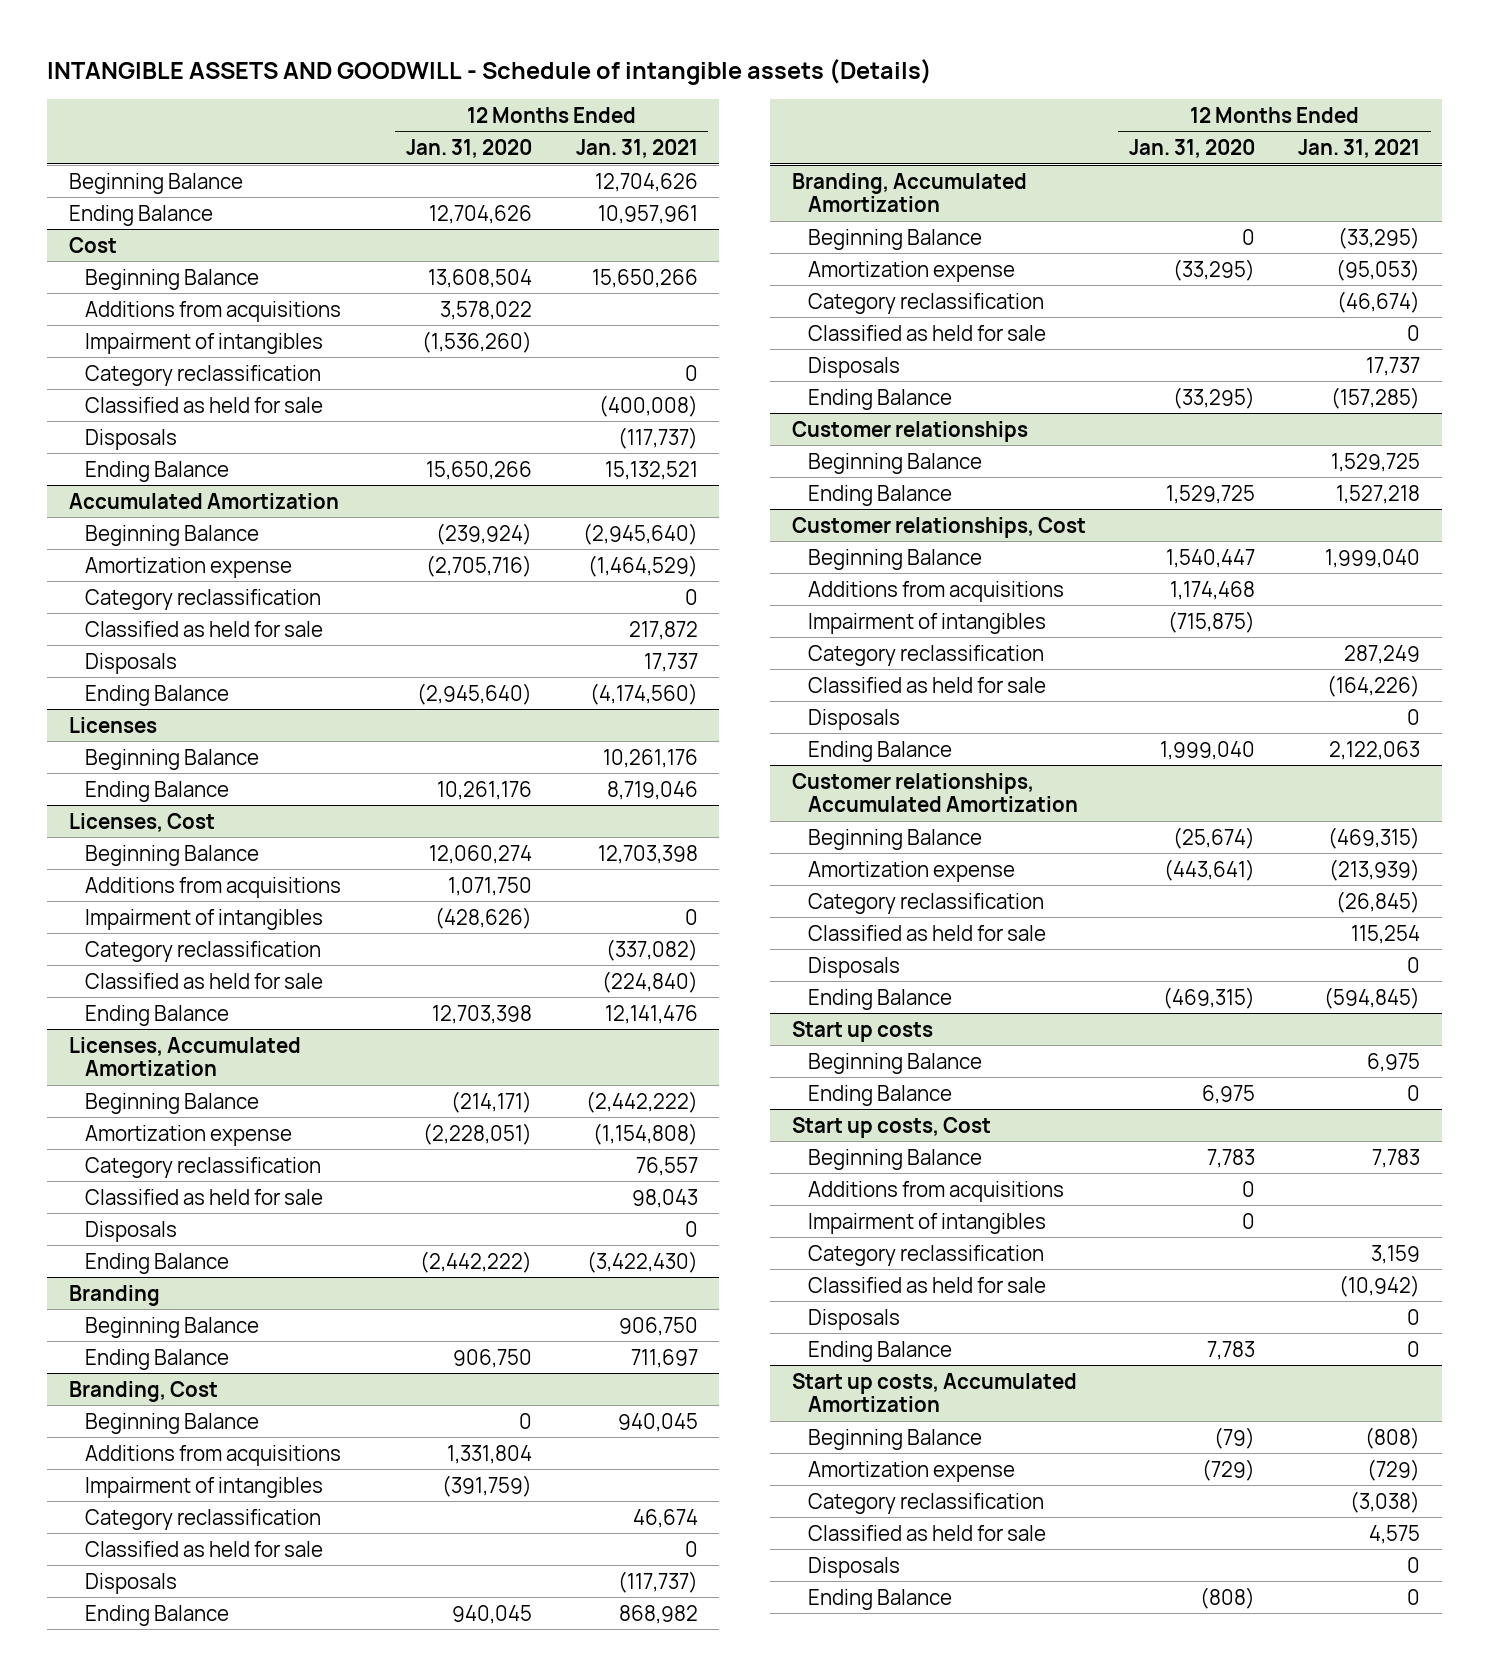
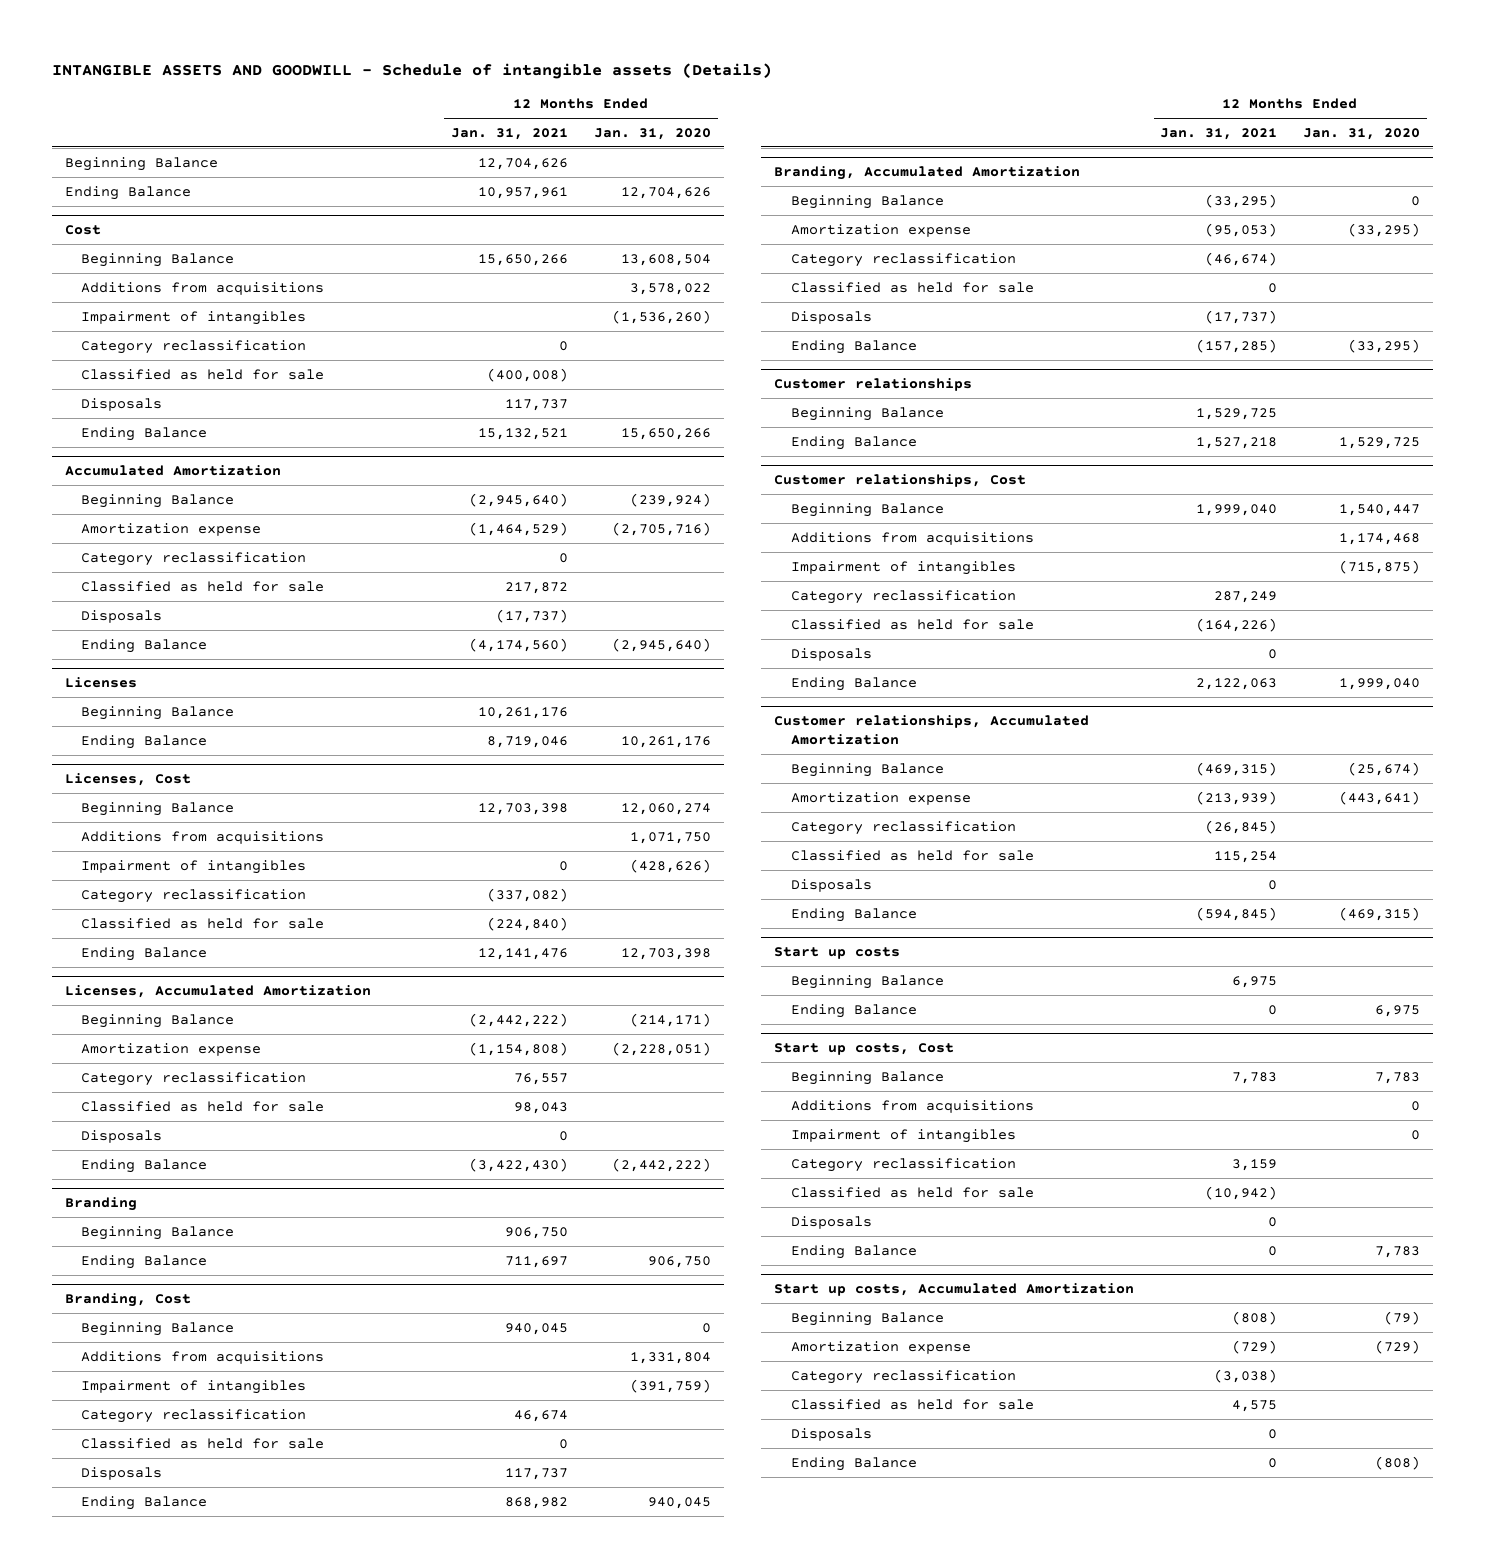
[617,426,698,449] (117,737) -> [504,398,568,411] 117,737
[643,652,698,672] 17,737 -> [495,608,568,623] (17,737)
[617,1570,698,1593] (117,737) -> [504,1467,568,1480] 117,737
[1366,356,1421,376] 17,737 -> [1205,309,1278,324] (17,737)

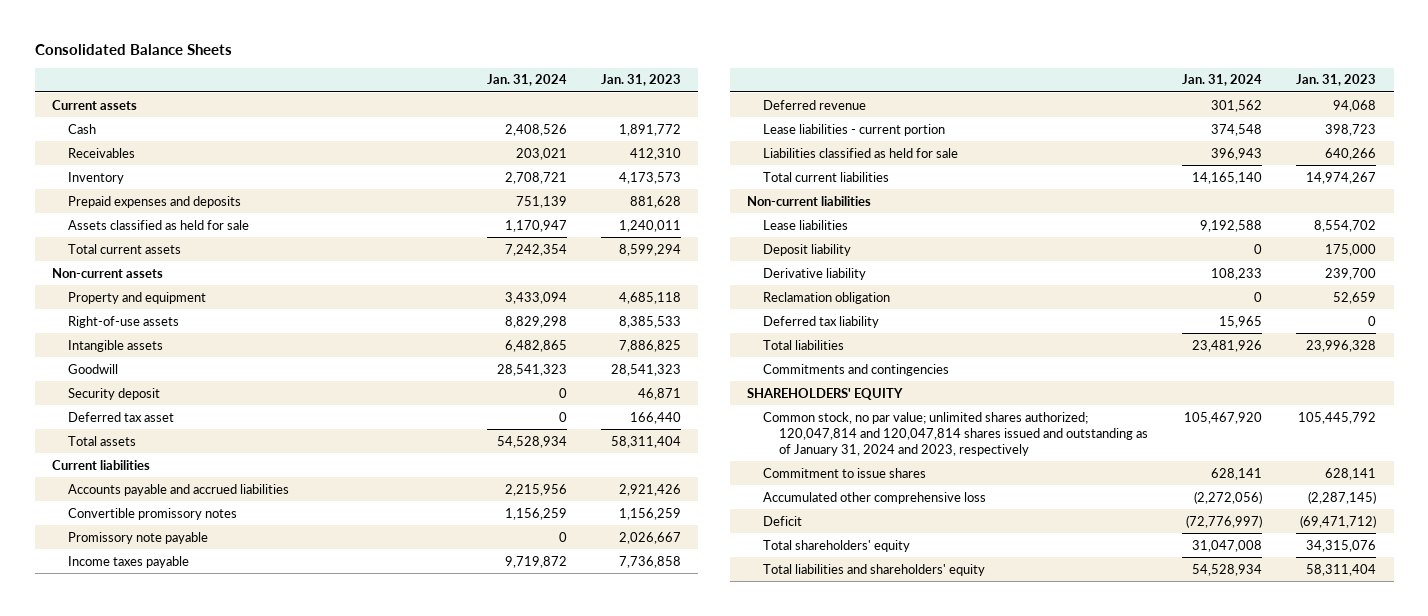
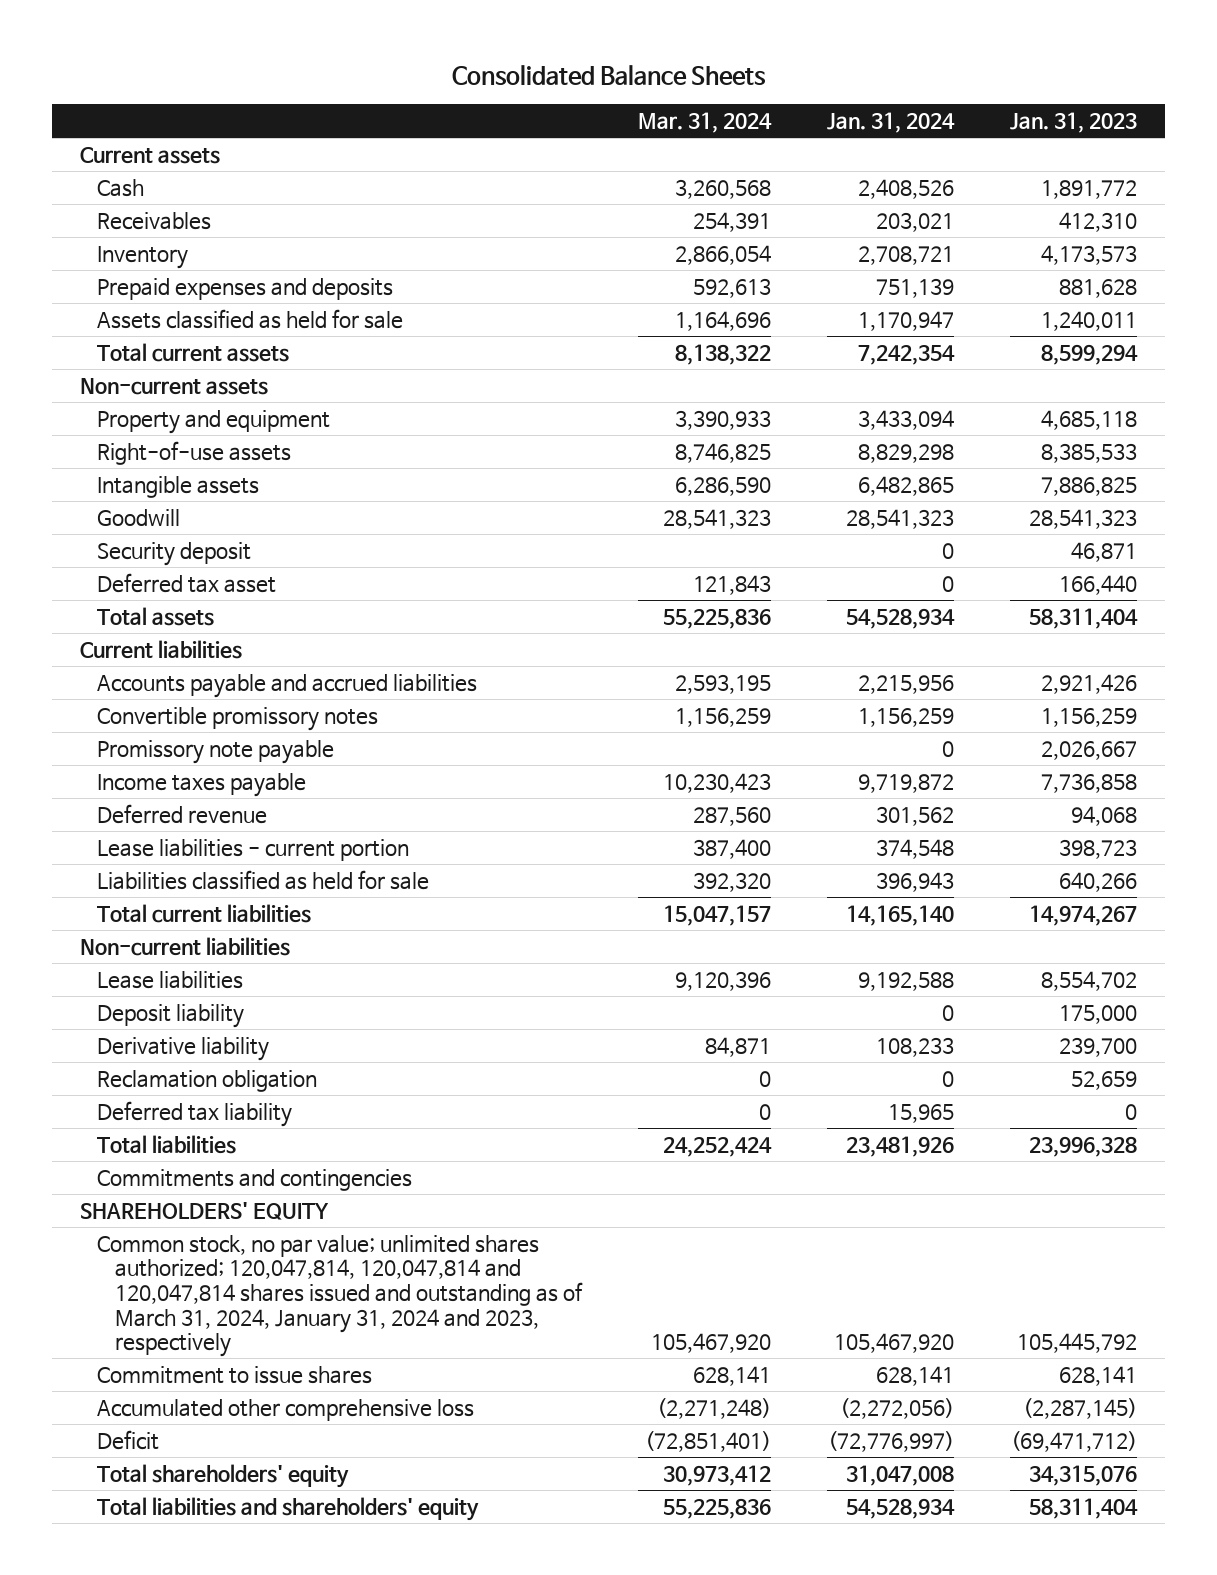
none -> [638,112,773,134] Mar. 31, 2024
[763,411,1148,457] Common stock, no par value; unlimited shares authorized; 120,047,814 and 120,047,814 shares issued and outstanding as of January 31, 2024 and 2023, respectively -> [97,1234,584,1358] Common stock, no par value; unlimited shares authorized; 120,047,814, 120,047,814 and 120,047,814 shares issued and outstanding as of March 31, 2024, January 31, 2024 and 2023, respectively

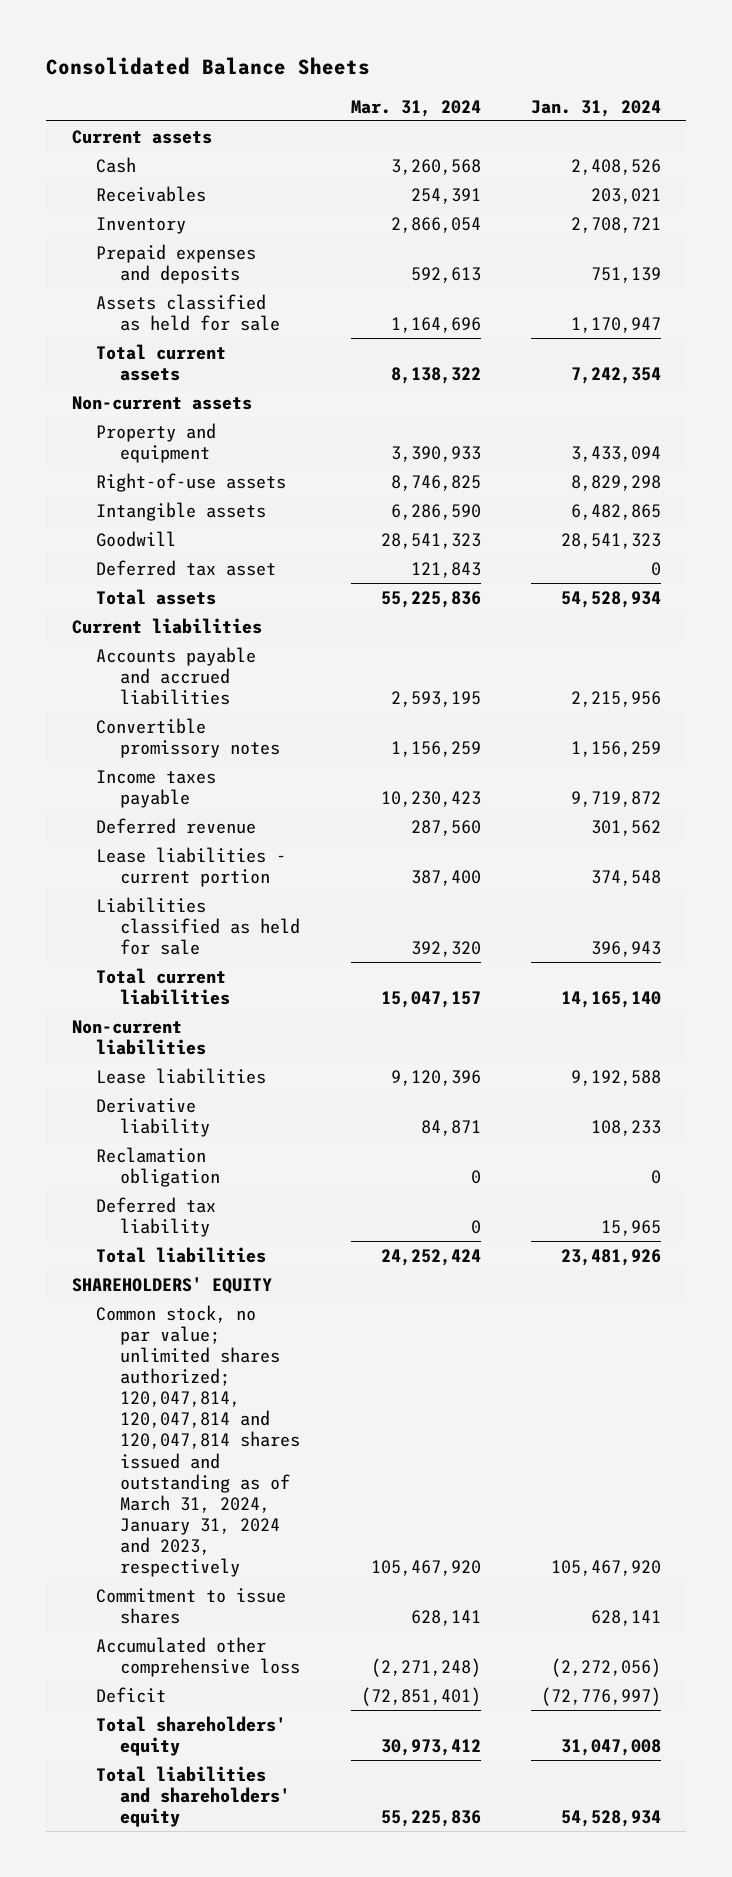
[1010,112,1138,134] Jan. 31, 2023 -> none
[97,541,252,566] Security deposit -> none
[97,739,335,764] Promissory note payable -> none
[97,1003,245,1028] Deposit liability -> none
[97,1168,413,1191] Commitments and contingencies -> none

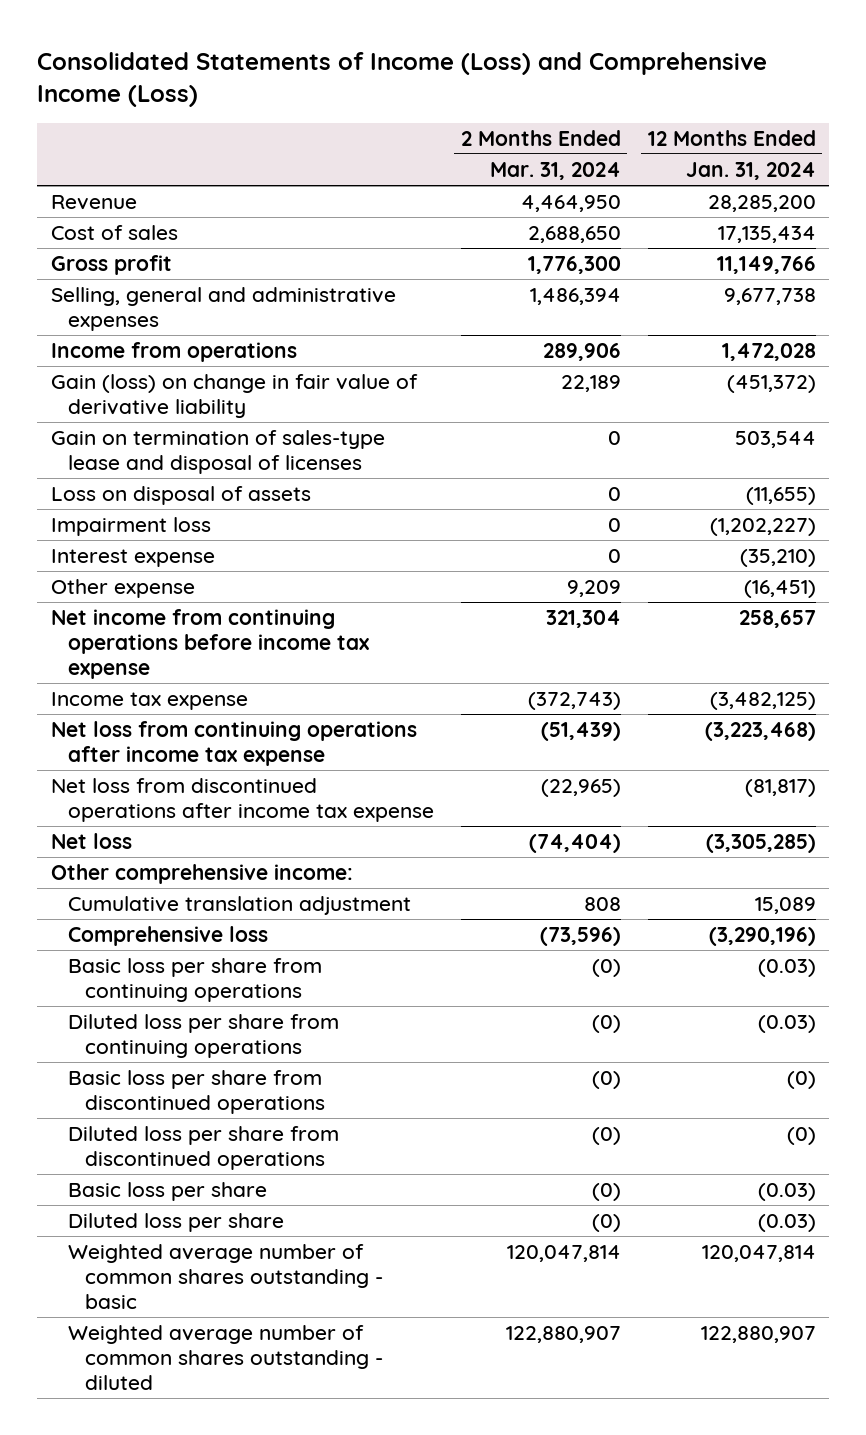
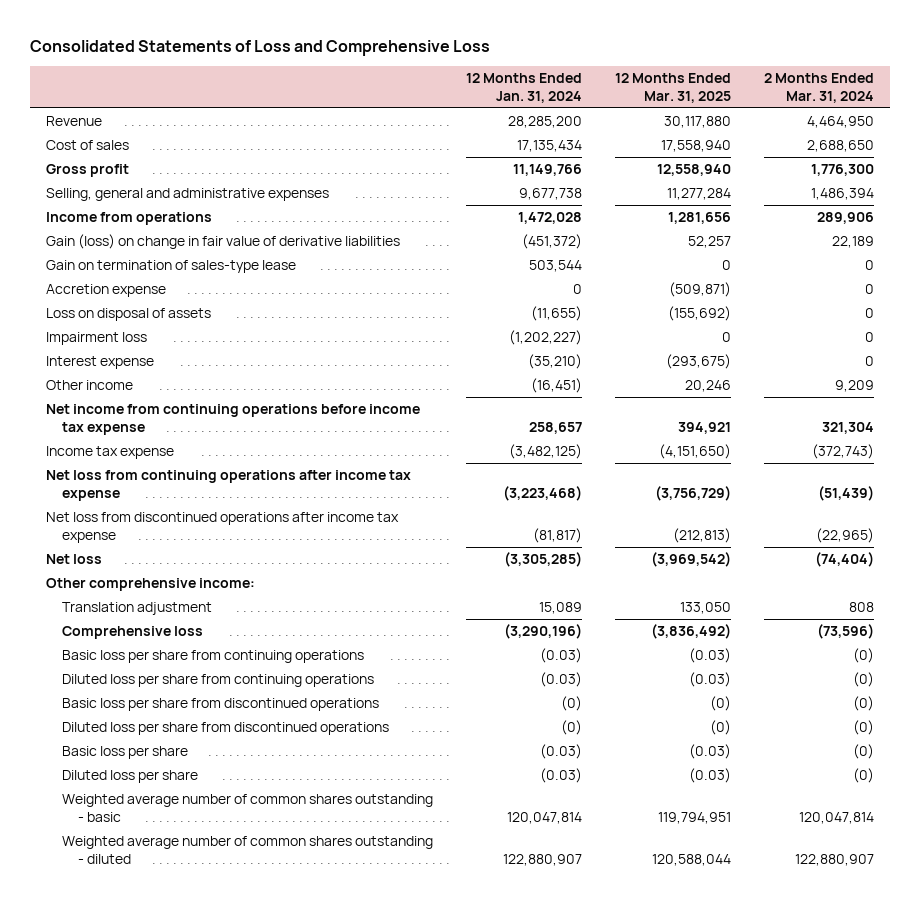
[37,51,768,107] Consolidated Statements of Income (Loss) and Comprehensive Income (Loss) -> [30,39,491,56] Consolidated Statements of Loss and Comprehensive Loss
none -> [614,73,731,103] 12 Months Ended Mar. 31, 2025
[50,374,418,418] Gain (loss) on change in fair value of derivative liability -> [46,234,401,250] Gain (loss) on change in fair value of derivative liabilities
[50,430,385,474] Gain on termination of sales-type lease and disposal of licenses -> [46,260,297,274] Gain on termination of sales-type lease
none -> [46,284,167,298] Accretion expense
[50,579,195,599] Other expense -> [46,380,134,391] Other income
[67,896,411,916] Cumulative translation adjustment -> [62,602,213,616] Translation adjustment

